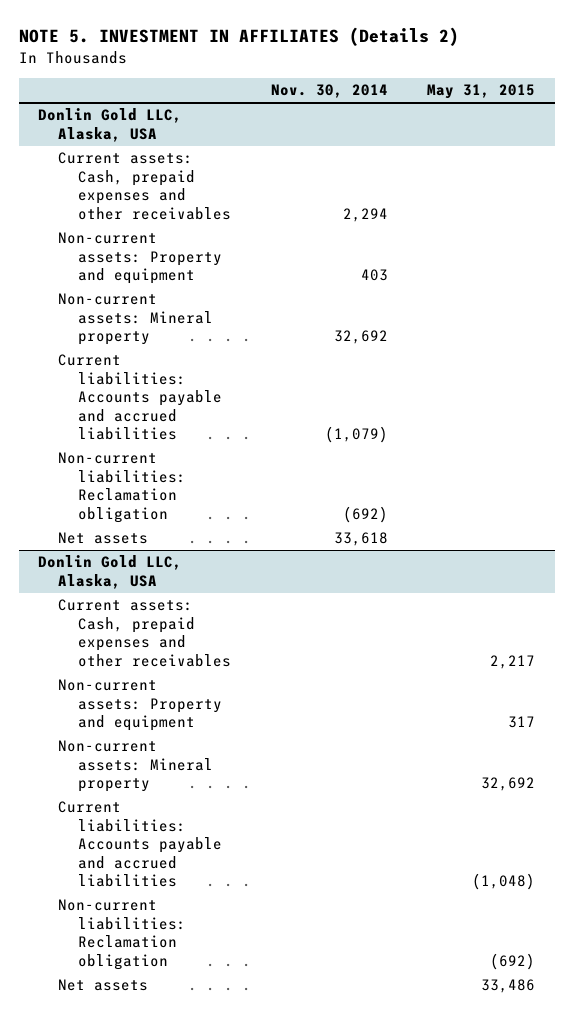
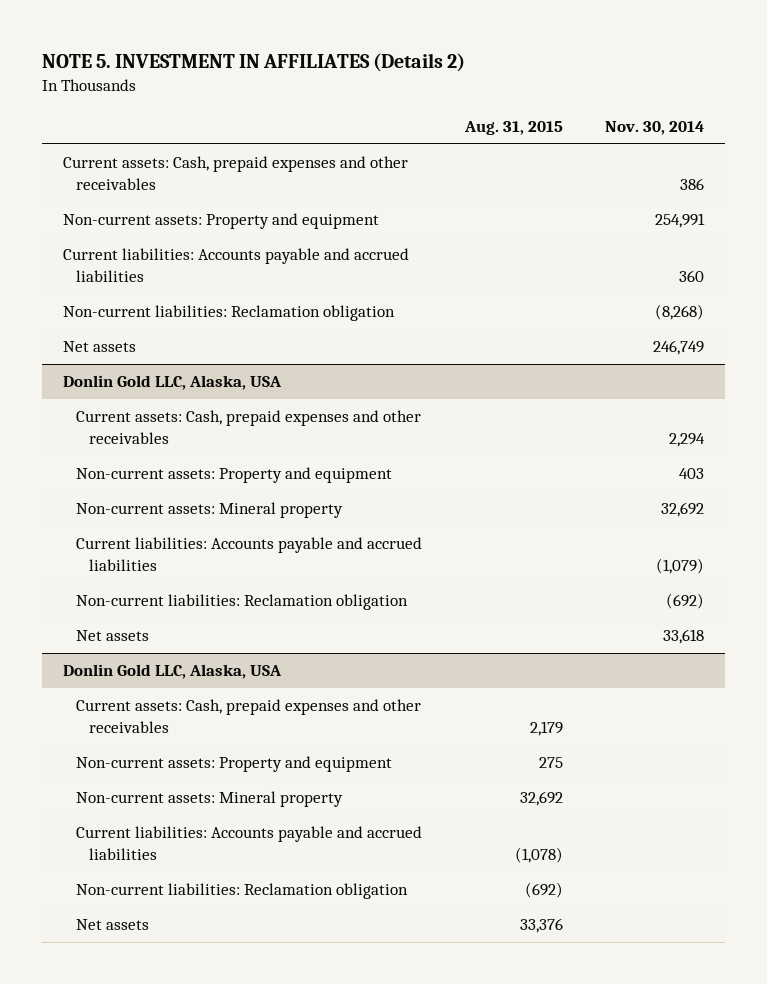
[427,84,536,100] May 31, 2015 -> none
none -> [463,120,563,135] Aug. 31, 2015
none -> [63,156,409,191] Current assets: Cash, prepaid expenses and other receivables
none -> [63,213,380,230] Non-current assets: Property and equipment
none -> [63,248,410,283] Current liabilities: Accounts payable and accrued liabilities
none -> [63,305,396,322] Non-current liabilities: Reclamation obligation
none -> [63,341,137,353] Net assets

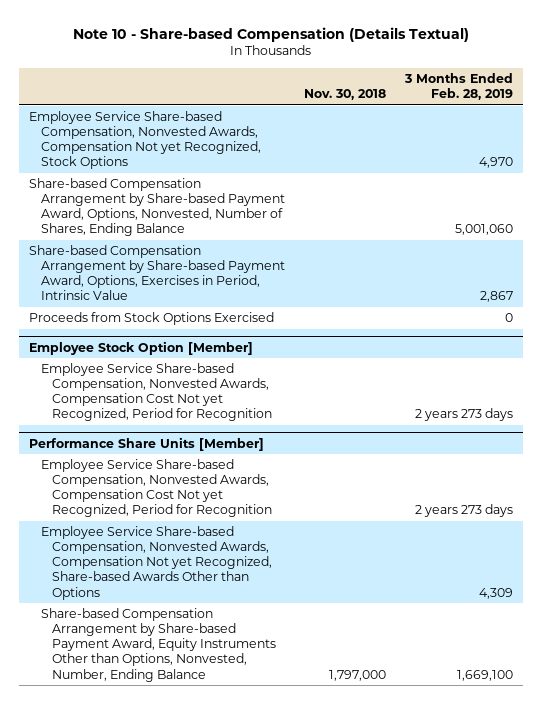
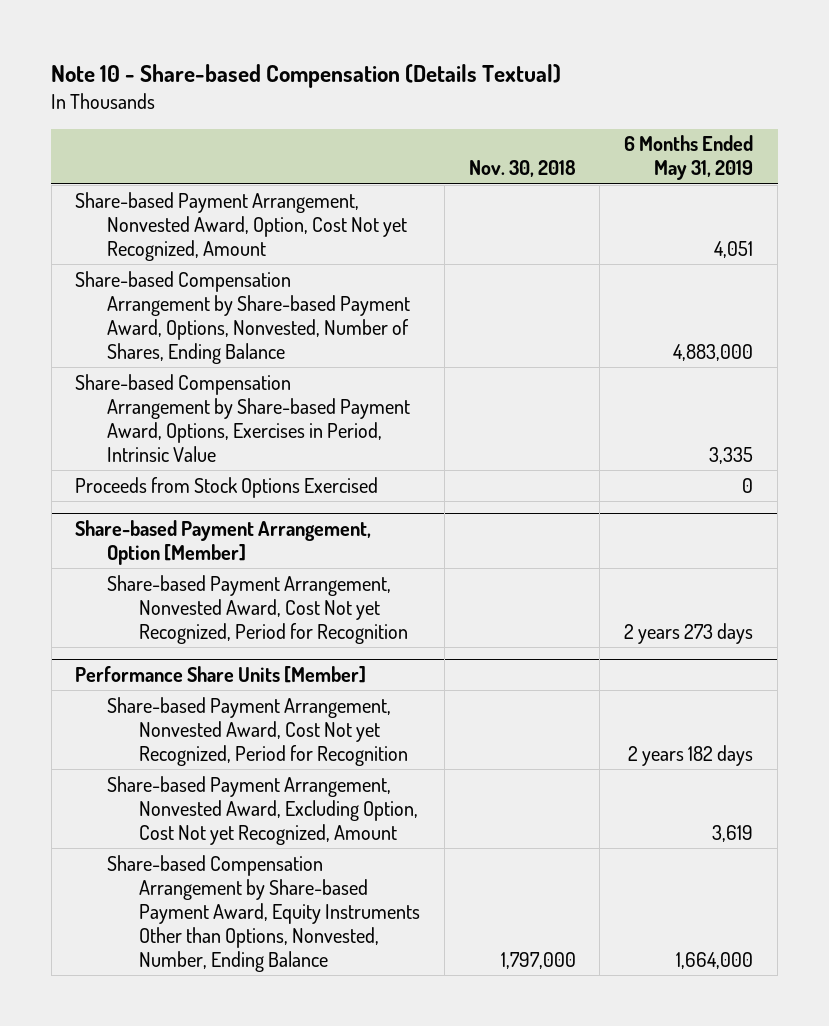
[404,72,514,101] 3 Months Ended Feb. 28, 2019 -> none
none -> [624,135,754,181] 6 Months Ended May 31, 2019
[29,111,261,170] Employee Service Share-based Compensation, Nonvested Awards, Compensation Not yet Recognized, Stock Options -> [75,191,408,261] Share-based Payment Arrangement, Nonvested Award, Option, Cost Not yet Recognized, Amount
[29,340,254,355] Employee Stock Option [Member] -> [75,519,372,565] Share-based Payment Arrangement, Option [Member]
[40,363,273,422] Employee Service Share-based Compensation, Nonvested Awards, Compensation Cost Not yet Recognized, Period for Recognition -> [107,574,408,644] Share-based Payment Arrangement, Nonvested Award, Cost Not yet Recognized, Period for Recognition
[40,459,273,518] Employee Service Share-based Compensation, Nonvested Awards, Compensation Cost Not yet Recognized, Period for Recognition -> [107,696,408,766] Share-based Payment Arrangement, Nonvested Award, Cost Not yet Recognized, Period for Recognition
[40,526,273,600] Employee Service Share-based Compensation, Nonvested Awards, Compensation Not yet Recognized, Share-based Awards Other than Options -> [107,775,418,845] Share-based Payment Arrangement, Nonvested Award, Excluding Option, Cost Not yet Recognized, Amount

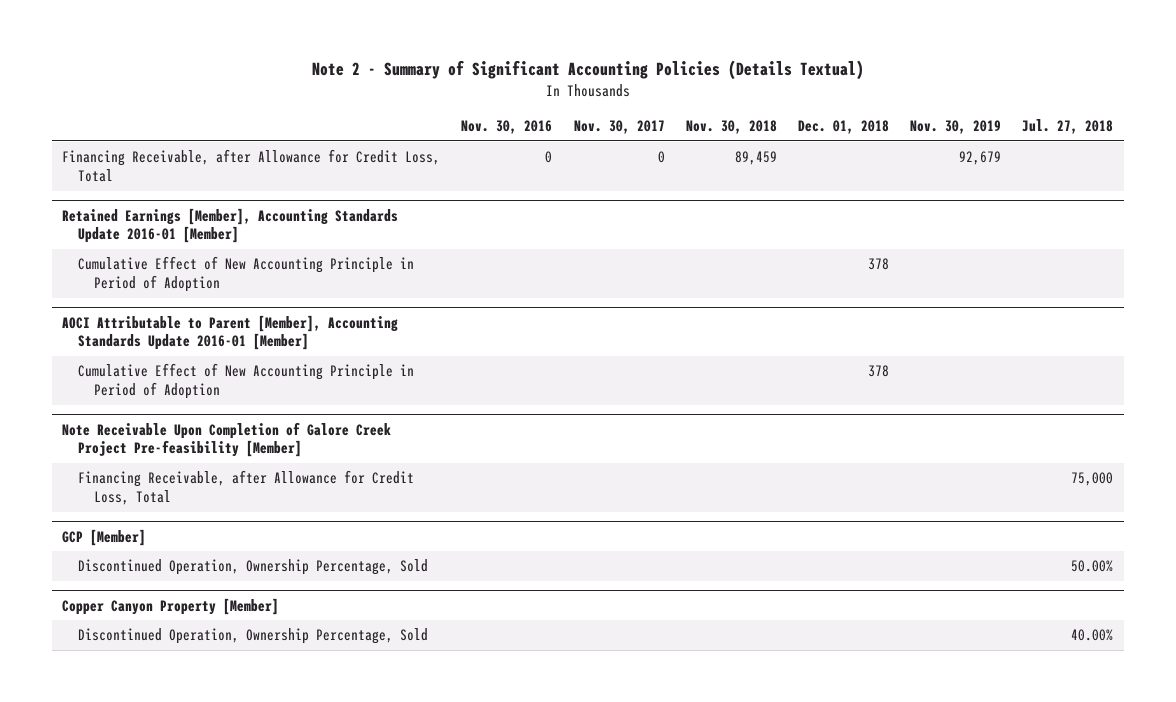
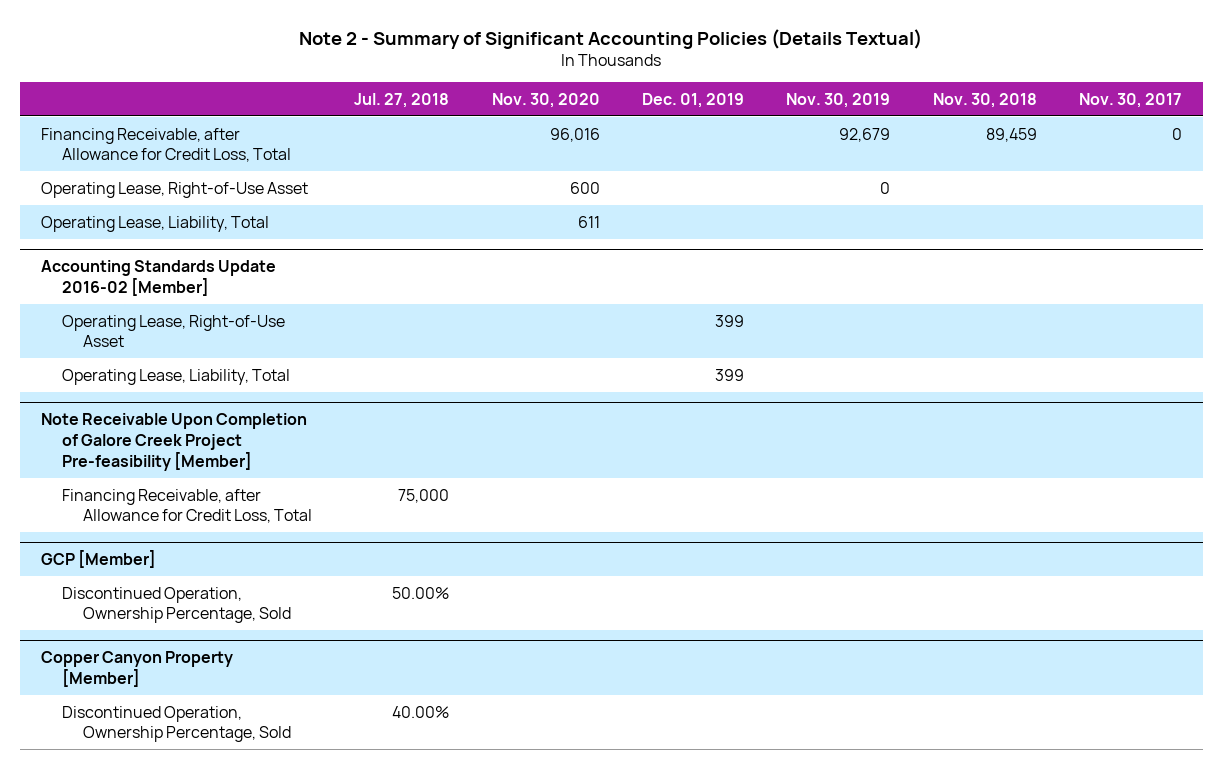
[461,120,553,135] Nov. 30, 2016 -> none
[797,120,889,135] Dec. 01, 2018 -> none
none -> [491,93,600,109] Nov. 30, 2020
none -> [642,93,745,109] Dec. 01, 2019
[77,256,414,292] Cumulative Effect of New Accounting Principle in Period of Adoption -> none
[62,314,399,351] AOCI Attributable to Parent [Member], Accounting Standards Update 2016-01 [Member] -> none
[77,363,414,399] Cumulative Effect of New Accounting Principle in Period of Adoption -> none
none -> [40,181,308,198] Operating Lease, Right-of-Use Asset
none -> [40,215,269,232] Operating Lease, Liability, Total
[62,207,399,244] Retained Earnings [Member], Accounting Standards Update 2016-01 [Member] -> [40,260,276,296] Accounting Standards Update 2016-02 [Member]
none -> [62,314,286,348] Operating Lease, Right-of-Use Asset
none -> [62,368,291,385] Operating Lease, Liability, Total

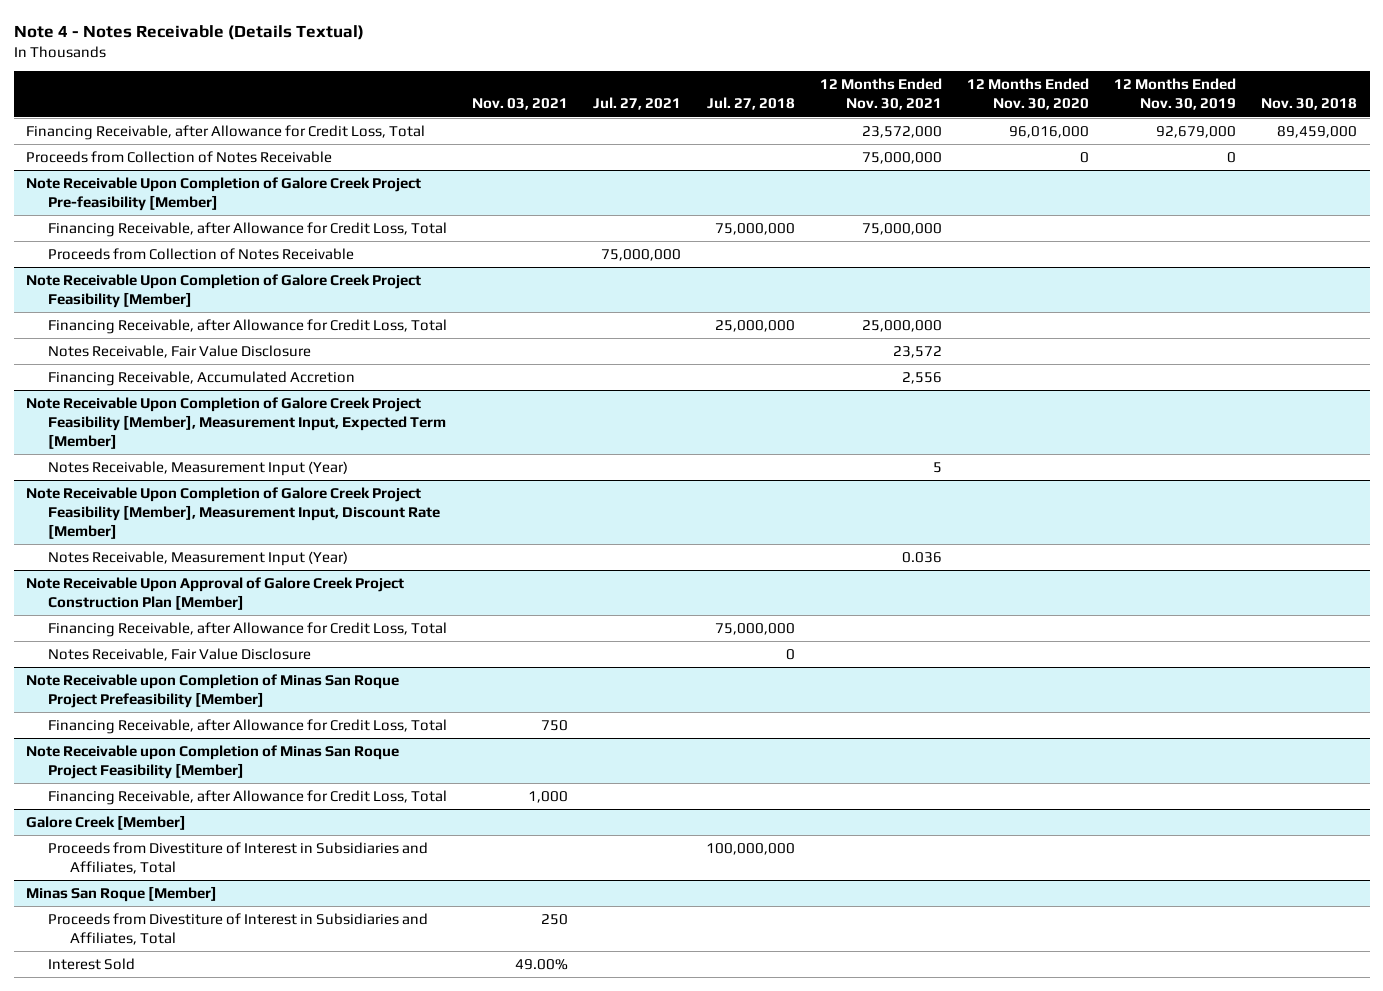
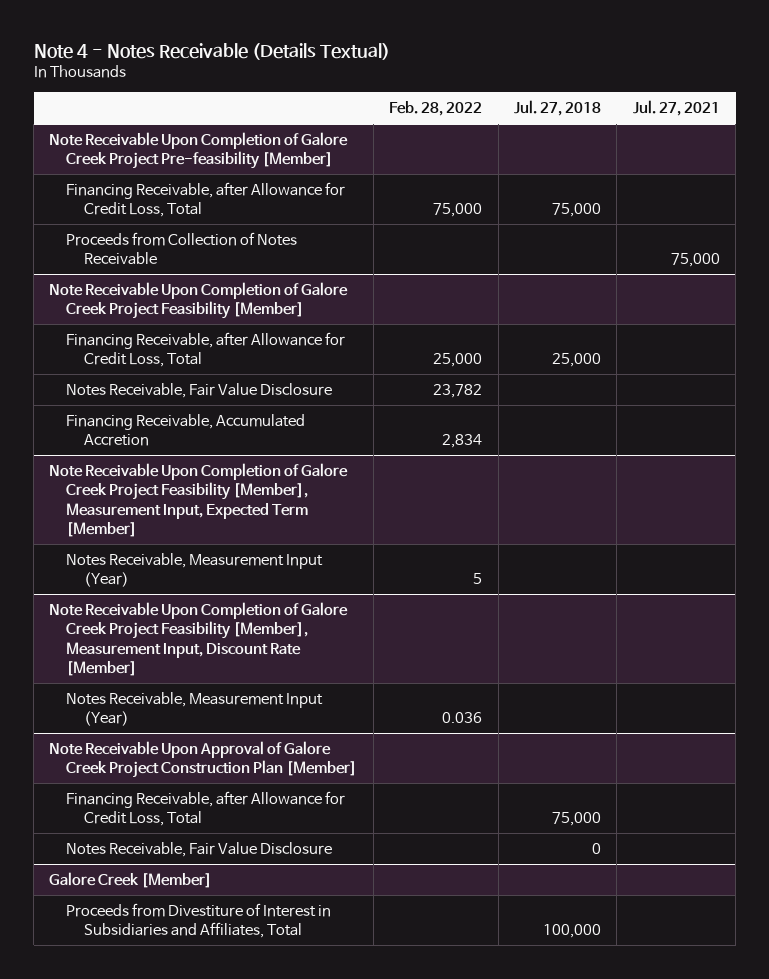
[472,98,569,111] Nov. 03, 2021 -> none
[820,78,943,111] 12 Months Ended Nov. 30, 2021 -> none
[967,78,1090,111] 12 Months Ended Nov. 30, 2020 -> none
[1114,78,1237,111] 12 Months Ended Nov. 30, 2019 -> none
[1261,98,1358,111] Nov. 30, 2018 -> none
none -> [389,101,483,117] Feb. 28, 2022
[26,125,426,141] Financing Receivable, after Allowance for Credit Loss, Total -> none
[26,151,333,164] Proceeds from Collection of Notes Receivable -> none
[715,223,796,236] 75,000,000 -> [552,203,602,218] 75,000
[601,249,682,262] 75,000,000 -> [670,253,720,268] 75,000
[715,320,796,333] 25,000,000 -> [552,353,602,368] 25,000
[715,623,796,636] 75,000,000 -> [552,812,602,827] 75,000
[26,674,400,708] Note Receivable upon Completion of Minas San Roque Project Prefeasibility [Member] -> none
[48,719,448,735] Financing Receivable, after Allowance for Credit Loss, Total -> none
[26,745,400,779] Note Receivable upon Completion of Minas San Roque Project Feasibility [Member] -> none
[48,790,448,806] Financing Receivable, after Allowance for Credit Loss, Total -> none
[26,886,218,903] Minas San Roque [Member] -> none
[48,913,429,945] Proceeds from Divestiture of Interest in Subsidiaries and Affiliates, Total -> none
[48,958,136,971] Interest Sold -> none
[706,843,796,856] 100,000,000 -> [543,924,602,939] 100,000

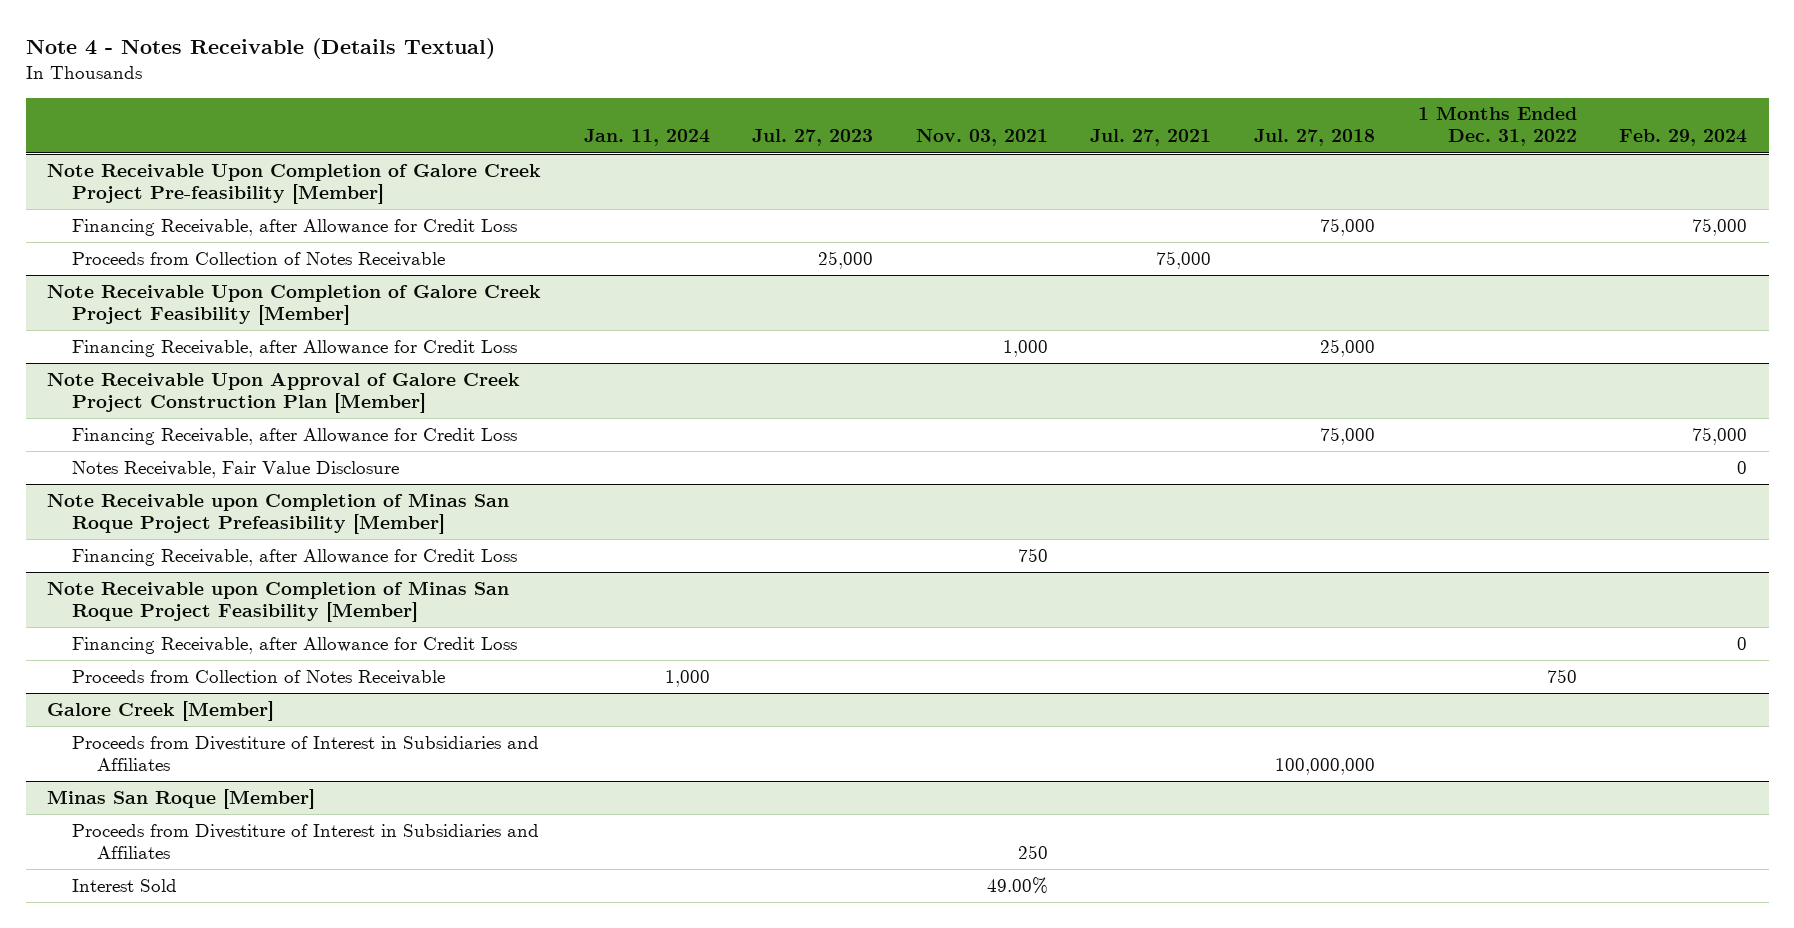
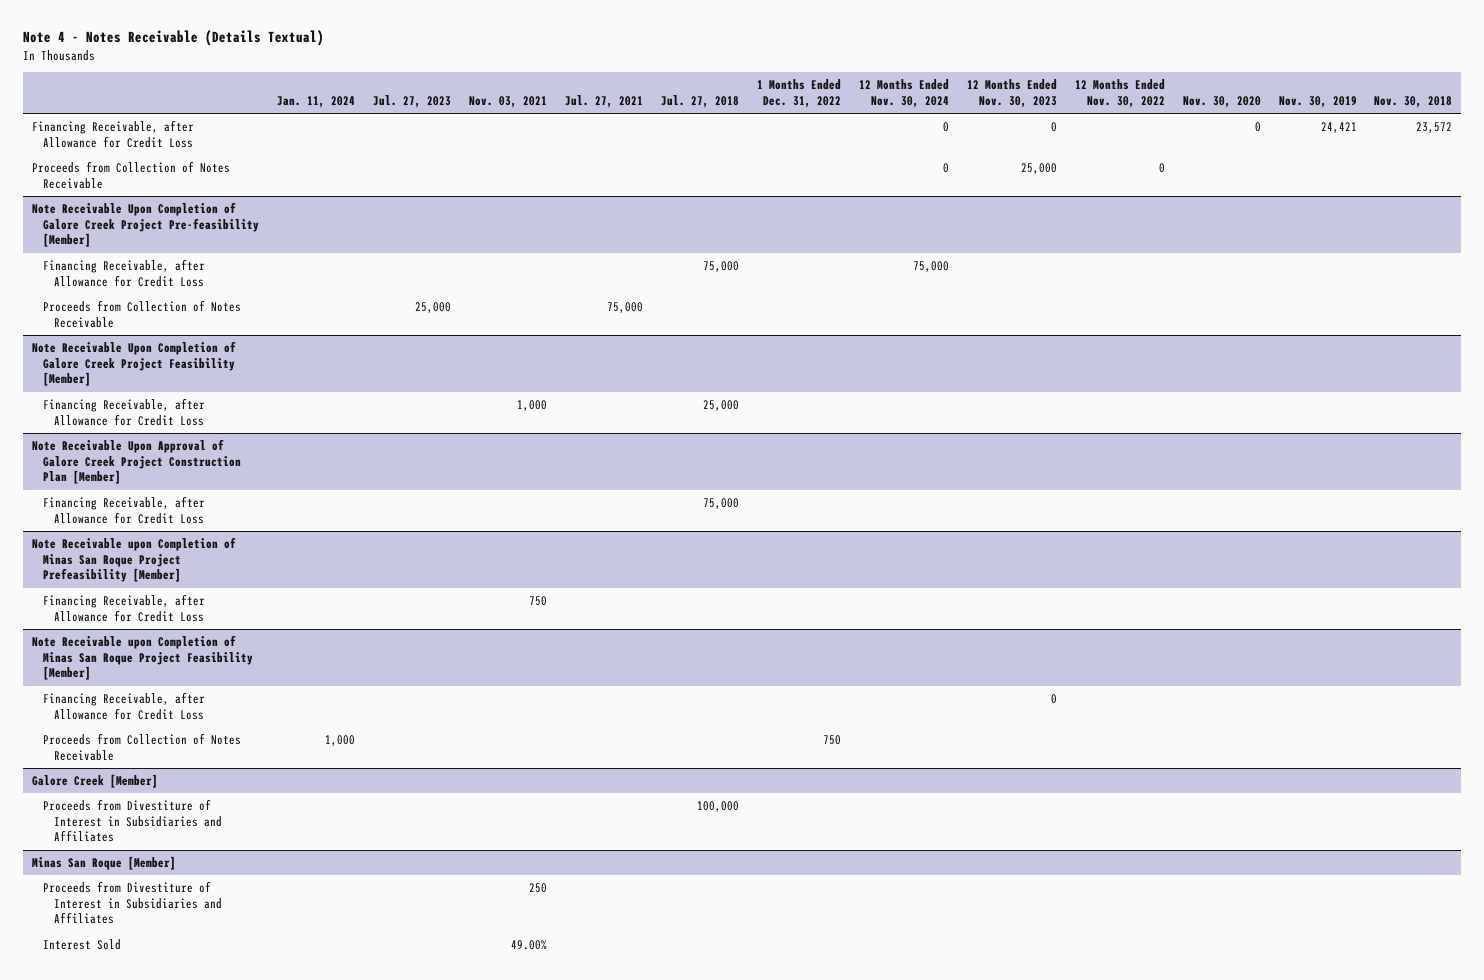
[1619,129,1748,147] Feb. 29, 2024 -> none
none -> [858,79,949,109] 12 Months Ended Nov. 30, 2024
none -> [966,79,1057,109] 12 Months Ended Nov. 30, 2023
none -> [1074,79,1165,109] 12 Months Ended Nov. 30, 2022
none -> [1182,96,1261,109] Nov. 30, 2020
none -> [1278,96,1357,109] Nov. 30, 2019
none -> [1374,96,1453,109] Nov. 30, 2018
none -> [31,120,194,148] Financing Receivable, after Allowance for Credit Loss
none -> [31,161,230,189] Proceeds from Collection of Notes Receivable
[72,460,400,478] Notes Receivable, Fair Value Disclosure -> none
[1275,757,1376,775] 100,000,000 -> [696,801,739,813] 100,000

